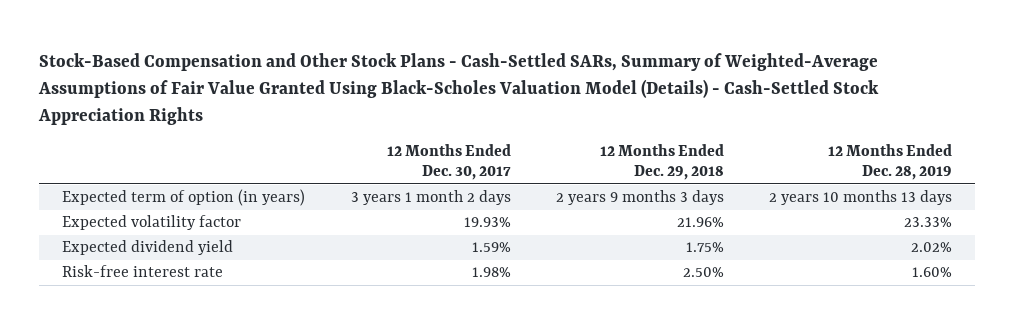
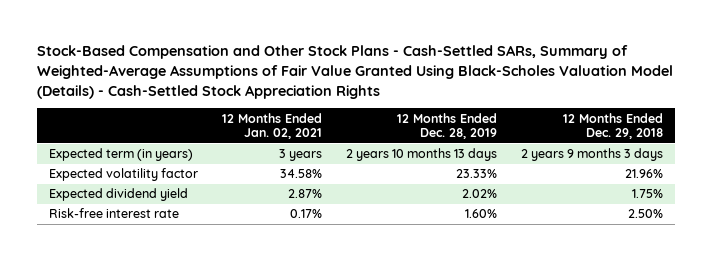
[386,143,511,181] 12 Months Ended Dec. 30, 2017 -> none
none -> [221,112,322,140] 12 Months Ended Jan. 02, 2021
[62,189,306,207] Expected term of option (in years) -> [48,148,193,162] Expected term (in years)

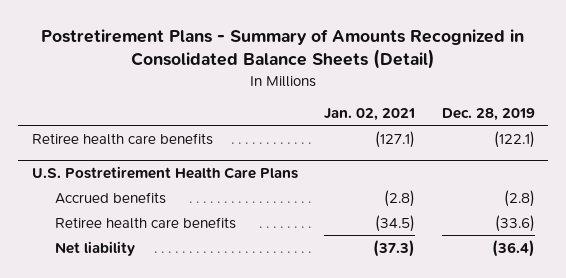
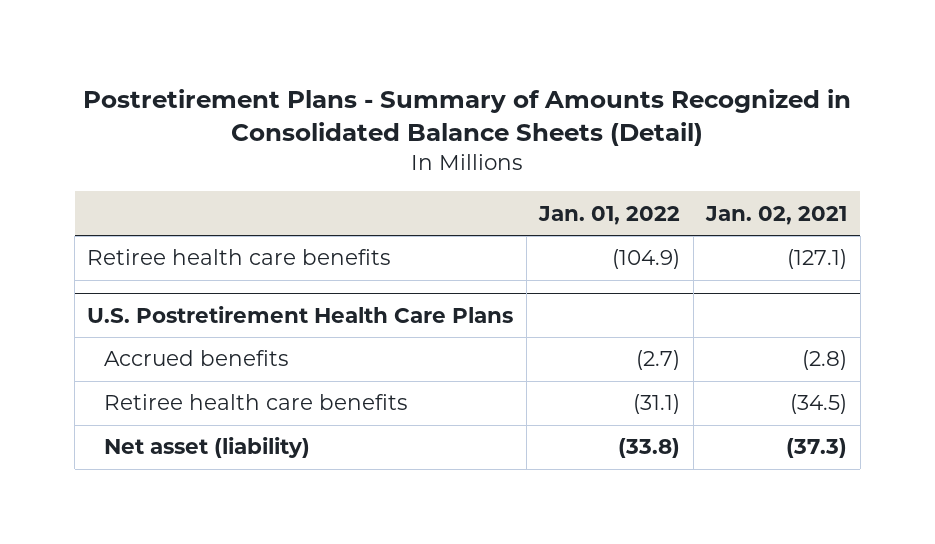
[441,108,535,122] Dec. 28, 2019 -> none
none -> [538,205,681,225] Jan. 01, 2022
[55,240,136,256] Net liability -> [104,437,311,459] Net asset (liability)

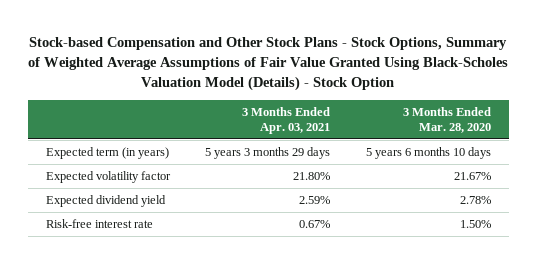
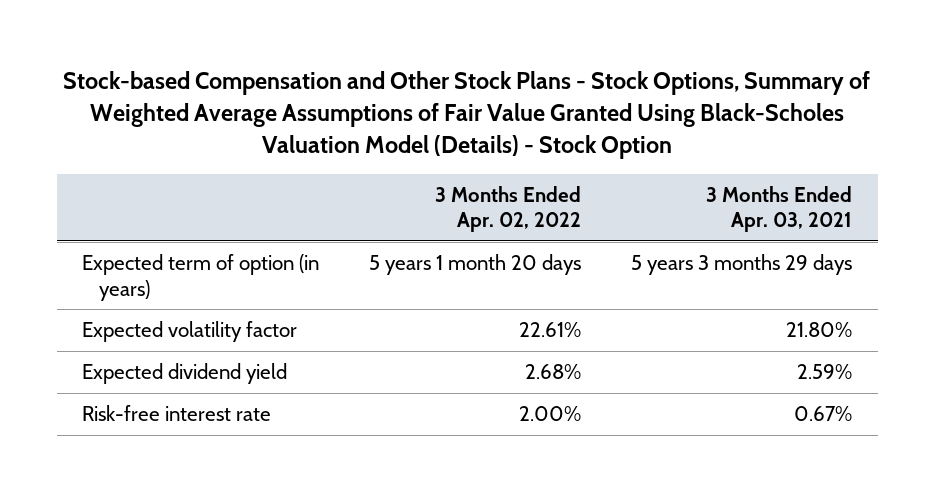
[403,106,492,133] 3 Months Ended Mar. 28, 2020 -> none
none -> [435,185,582,233] 3 Months Ended Apr. 02, 2022
[45,147,169,160] Expected term (in years) -> [81,254,319,301] Expected term of option (in years)

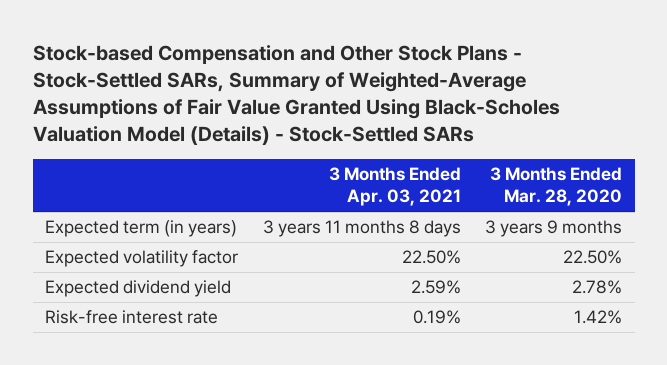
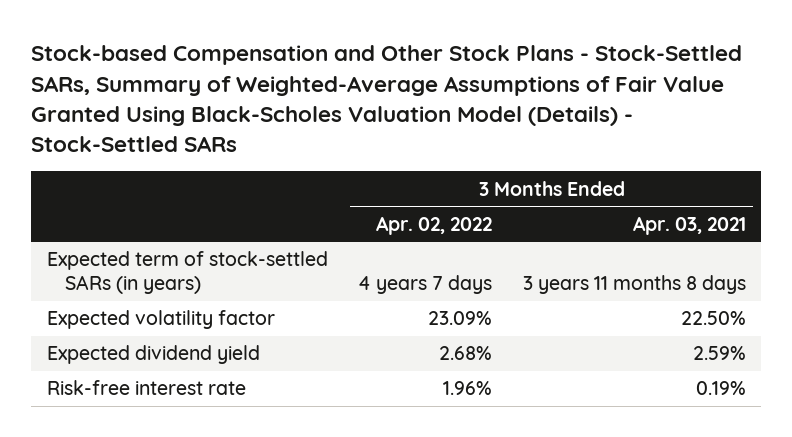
[490,167,623,207] 3 Months Ended Mar. 28, 2020 -> none
none -> [376,215,493,235] Apr. 02, 2022
[45,220,238,238] Expected term (in years) -> [46,251,328,295] Expected term of stock-settled SARs (in years)

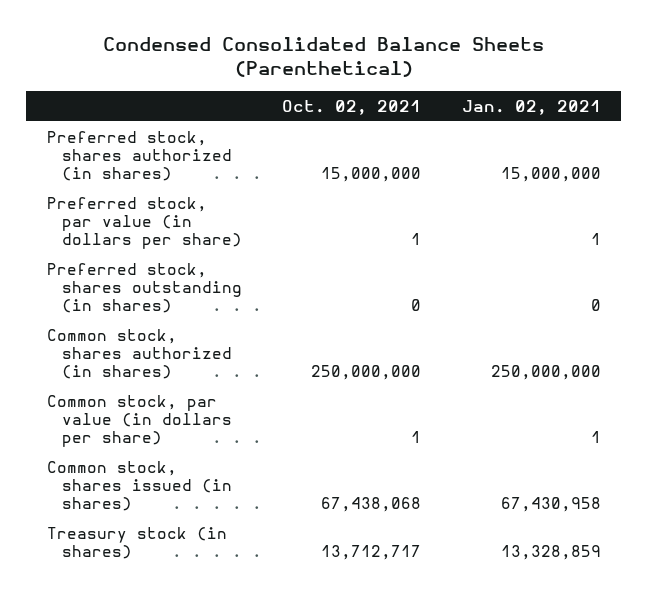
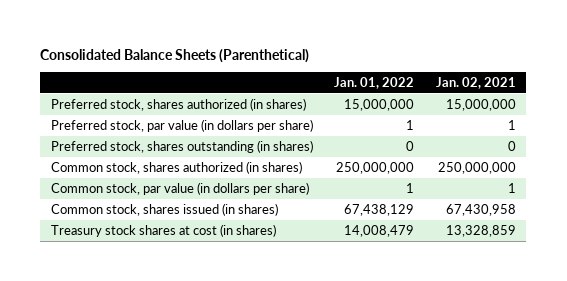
[102,36,544,78] Condensed Consolidated Balance Sheets (Parenthetical) -> [40,48,310,63] Consolidated Balance Sheets (Parenthetical)
[282,99,422,115] Oct. 02, 2021 -> none
none -> [334,76,415,89] Jan. 01, 2022
[46,526,227,560] Treasury stock (in shares) -> [51,223,277,237] Treasury stock shares at cost (in shares)

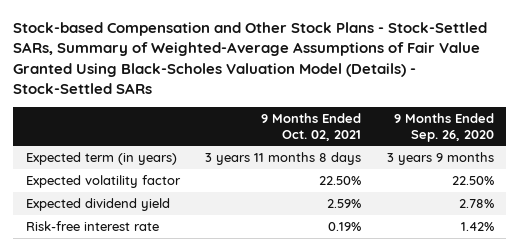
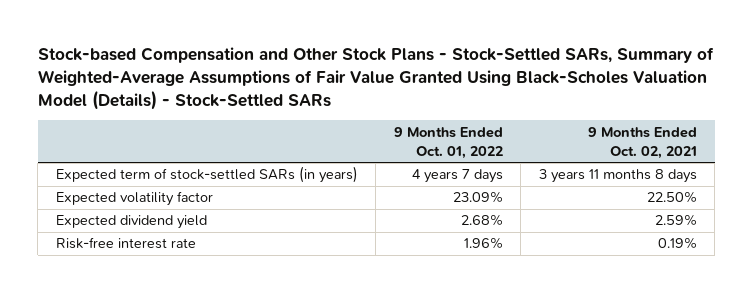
[393,112,494,142] 9 Months Ended Sep. 26, 2020 -> none
none -> [393,126,503,159] 9 Months Ended Oct. 01, 2022
[25,151,177,165] Expected term (in years) -> [55,166,358,184] Expected term of stock-settled SARs (in years)

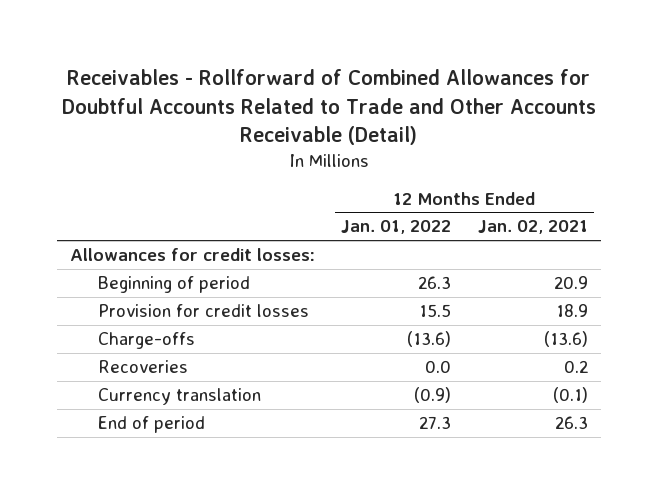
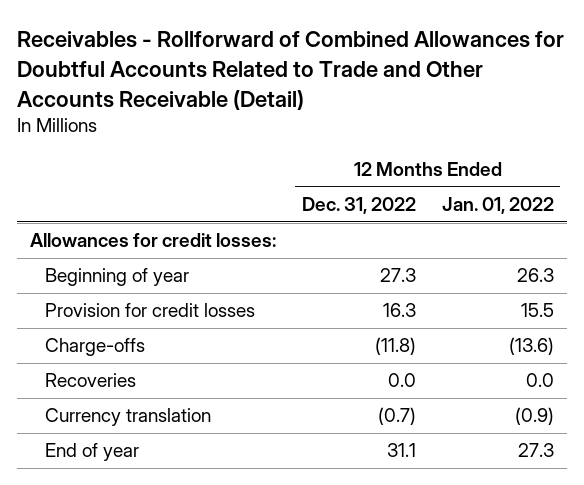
[477,220,588,235] Jan. 02, 2021 -> none
none -> [301,197,416,215] Dec. 31, 2022
[98,275,251,293] Beginning of period -> [45,268,190,287] Beginning of year
[98,415,206,433] End of period -> [45,443,140,462] End of year

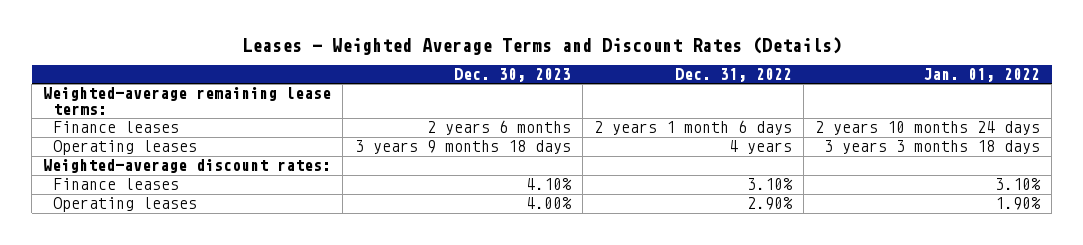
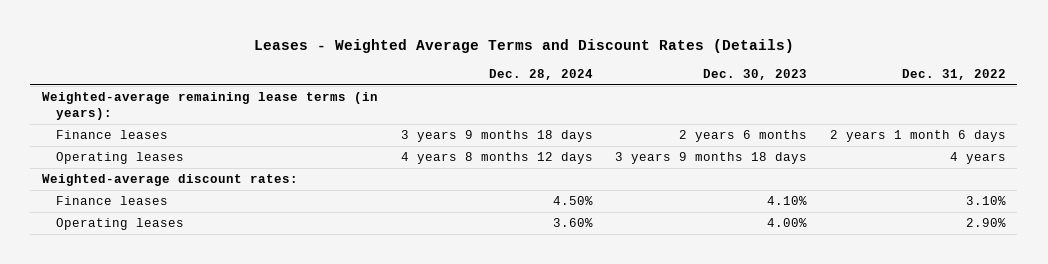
[923,67,1041,82] Jan. 01, 2022 -> none
none -> [488,68,593,80] Dec. 28, 2024
[43,87,332,115] Weighted-average remaining lease terms: -> [41,92,378,121] Weighted-average remaining lease terms (in years):

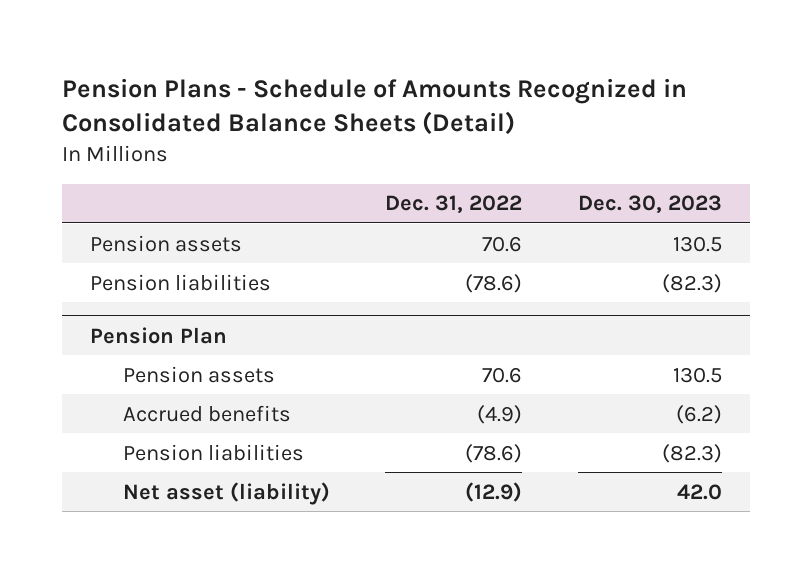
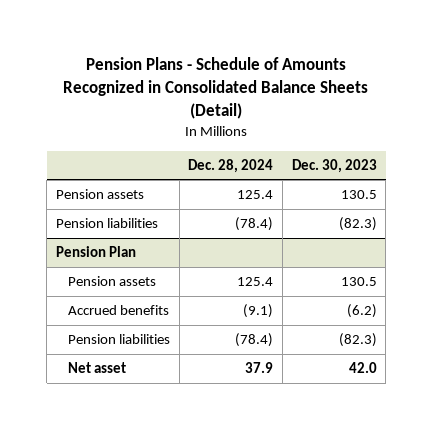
[385,195,523,214] Dec. 31, 2022 -> none
none -> [188,158,274,173] Dec. 28, 2024
[122,481,330,505] Net asset (liability) -> [68,362,127,374] Net asset

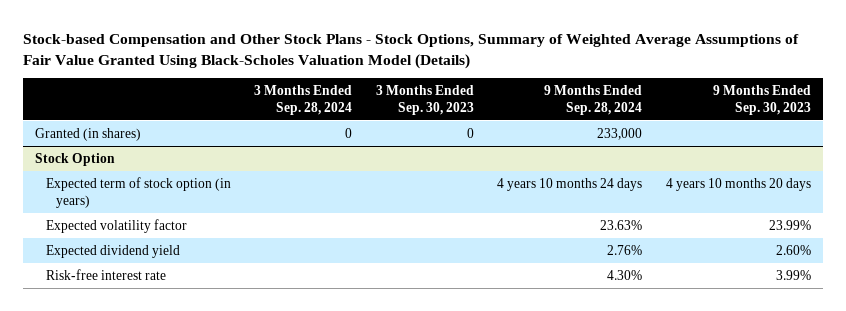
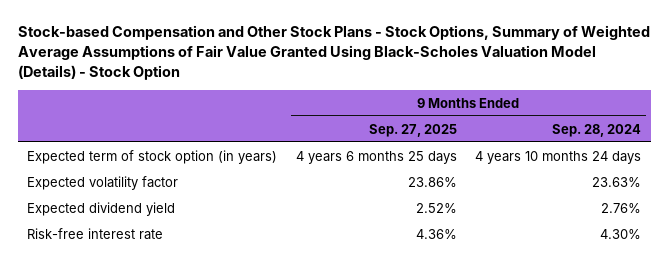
[23,33,800,69] Stock-based Compensation and Other Stock Plans - Stock Options, Summary of Weighted Average Assumptions of Fair Value Granted Using Black-Scholes Valuation Model (Details) -> [17,25,650,81] Stock-based Compensation and Other Stock Plans - Stock Options, Summary of Weighted Average Assumptions of Fair Value Granted Using Black-Scholes Valuation Model (Details) - Stock Option
[254,84,353,115] 3 Months Ended Sep. 28, 2024 -> none
[375,84,474,115] 3 Months Ended Sep. 30, 2023 -> none
[713,84,812,115] 9 Months Ended Sep. 30, 2023 -> none
none -> [368,123,457,137] Sep. 27, 2025
[34,127,141,141] Granted (in shares) -> none
[34,152,115,166] Stock Option -> none

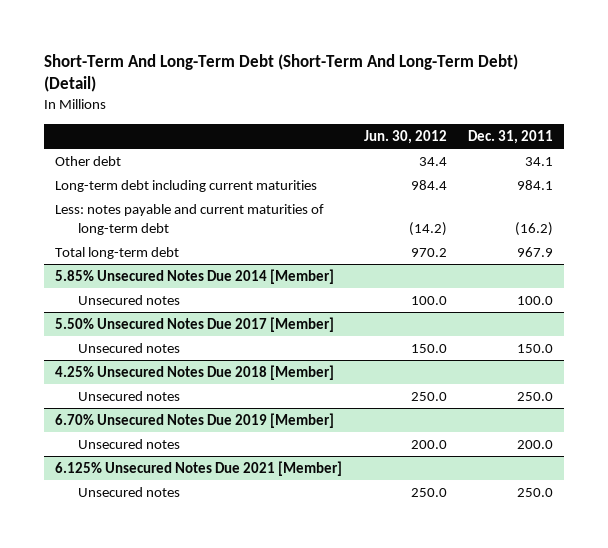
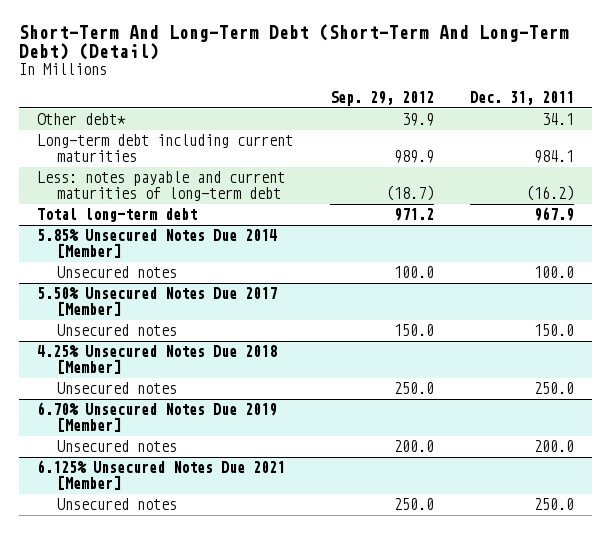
[363,129,447,144] Jun. 30, 2012 -> none
none -> [329,91,434,107] Sep. 29, 2012
[54,155,121,166] Other debt -> [37,113,127,126] Other debt*

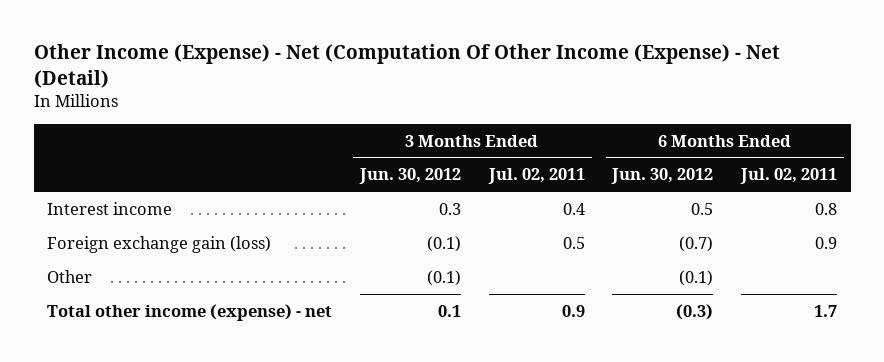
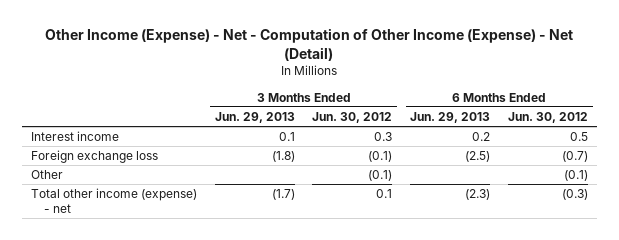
[33,44,780,89] Other Income (Expense) - Net (Computation Of Other Income (Expense) - Net (Detail) -> [45,28,574,62] Other Income (Expense) - Net - Computation of Other Income (Expense) - Net (Detail)
[487,168,585,185] Jul. 02, 2011 -> none
[740,168,838,185] Jul. 02, 2011 -> none
none -> [214,111,295,123] Jun. 29, 2013
none -> [410,111,491,123] Jun. 29, 2013
[47,235,272,253] Foreign exchange gain (loss) -> [30,150,158,164] Foreign exchange loss

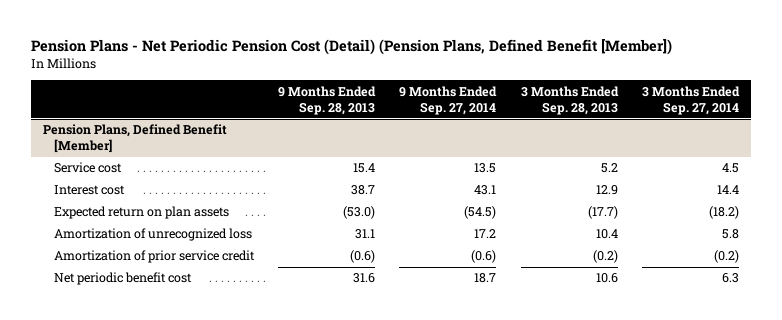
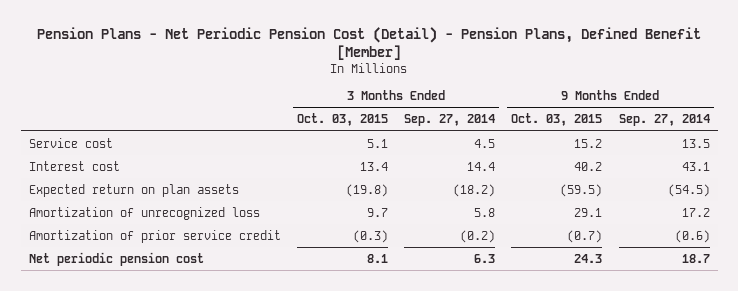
[31,38,673,55] Pension Plans - Net Periodic Pension Cost (Detail) (Pension Plans, Defined Benefit [Member]) -> [37,26,702,60] Pension Plans - Net Periodic Pension Cost (Detail) - Pension Plans, Defined Benefit [Member]
[277,85,376,115] 9 Months Ended Sep. 28, 2013 -> none
[520,85,619,115] 3 Months Ended Sep. 28, 2013 -> none
none -> [297,113,389,127] Oct. 03, 2015
none -> [511,113,603,127] Oct. 03, 2015
[43,124,228,154] Pension Plans, Defined Benefit [Member] -> none
[53,272,192,286] Net periodic benefit cost -> [28,251,204,266] Net periodic pension cost

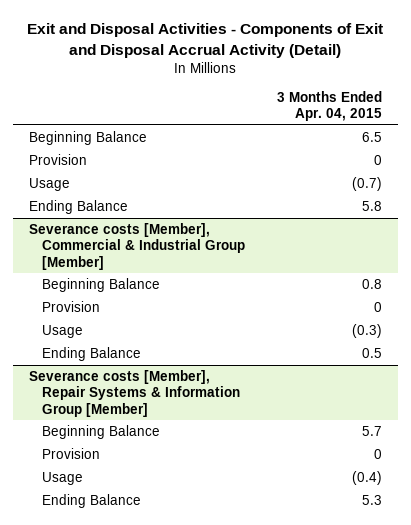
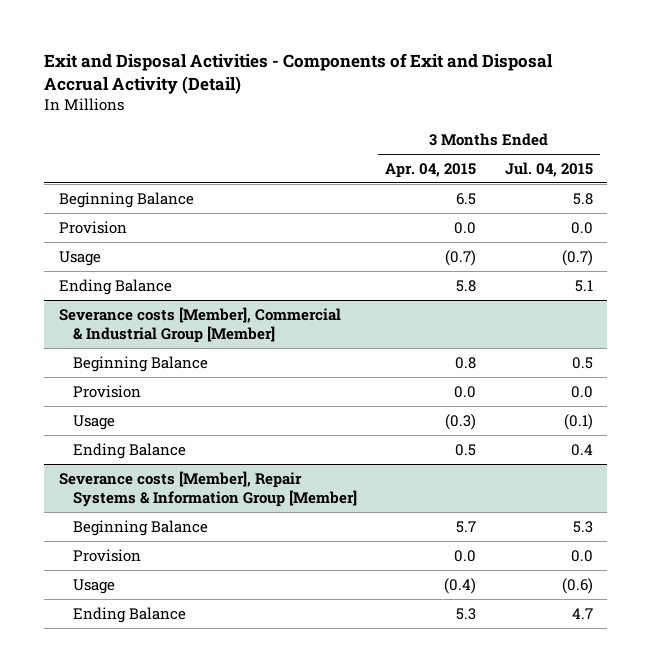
none -> [504,161,593,177] Jul. 04, 2015
[373,154,382,165] 0 -> [454,221,477,234] 0.0
[373,301,382,312] 0 -> [454,385,477,398] 0.0
[373,448,382,459] 0 -> [454,549,477,562] 0.0

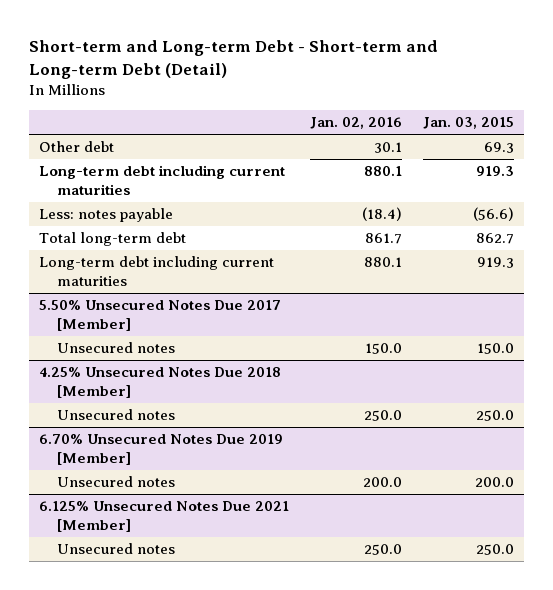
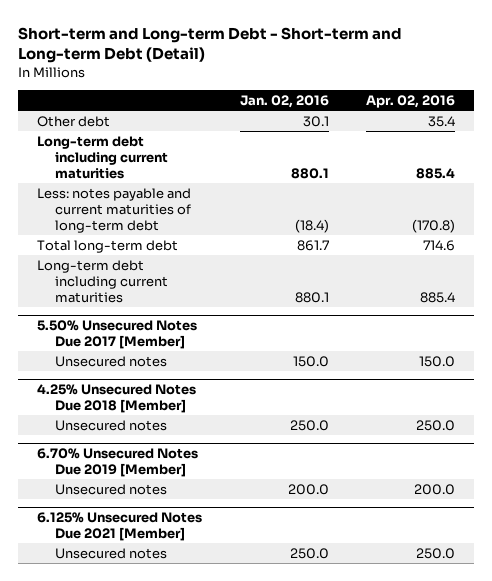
[422,117,514,130] Jan. 03, 2015 -> none
none -> [366,95,456,109] Apr. 02, 2016
[39,208,174,223] Less: notes payable -> [37,187,192,233] Less: notes payable and current maturities of long-term debt

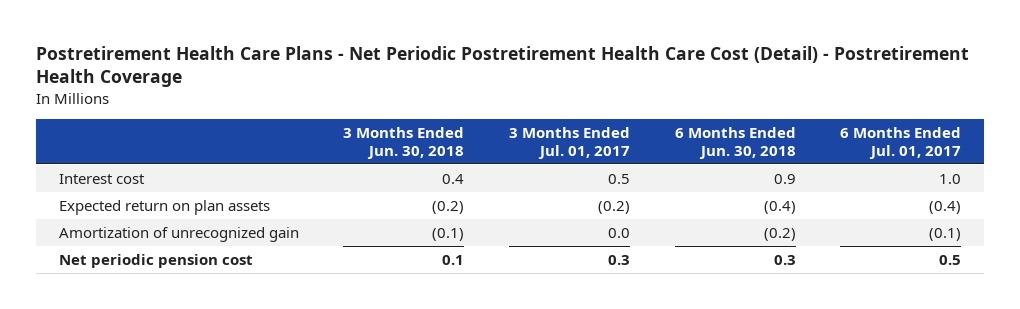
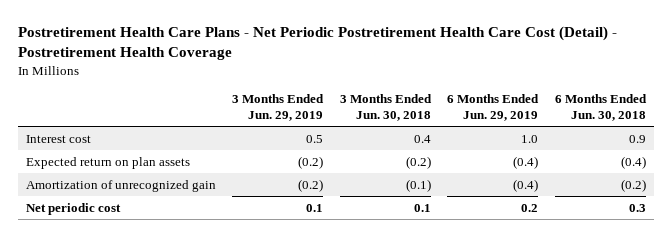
[509,127,631,159] 3 Months Ended Jul. 01, 2017 -> none
[840,127,962,159] 6 Months Ended Jul. 01, 2017 -> none
none -> [232,94,325,121] 3 Months Ended Jun. 29, 2019
none -> [447,94,540,121] 6 Months Ended Jun. 29, 2019
[58,253,253,268] Net periodic pension cost -> [25,202,121,215] Net periodic cost

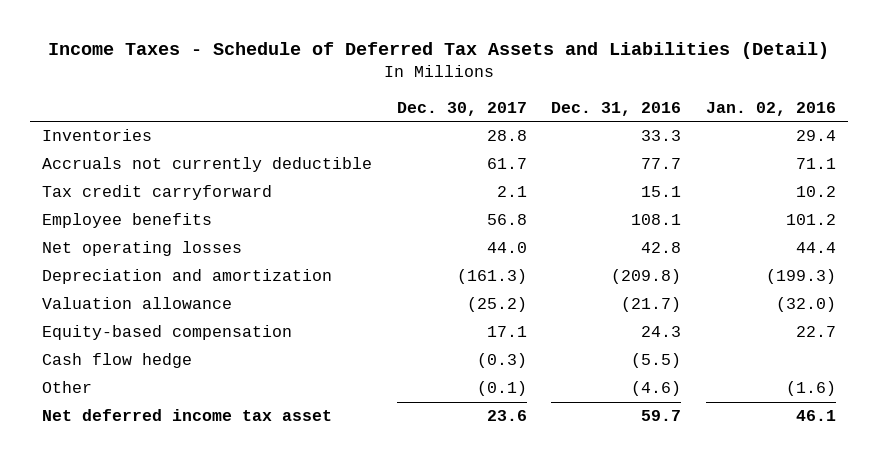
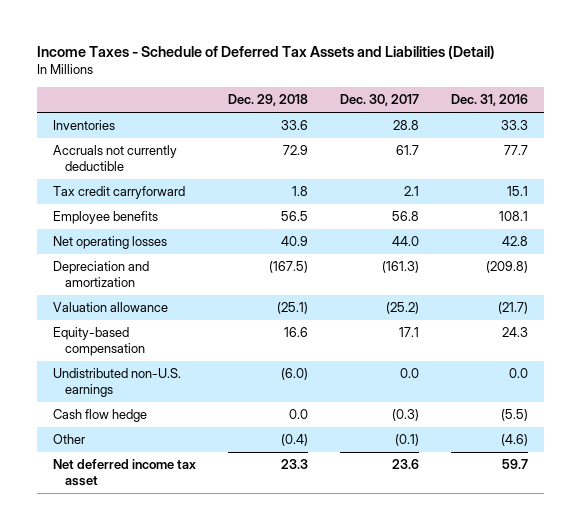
[706,101,837,116] Jan. 02, 2016 -> none
none -> [228,94,309,107] Dec. 29, 2018
none -> [53,368,182,397] Undistributed non-U.S. earnings

